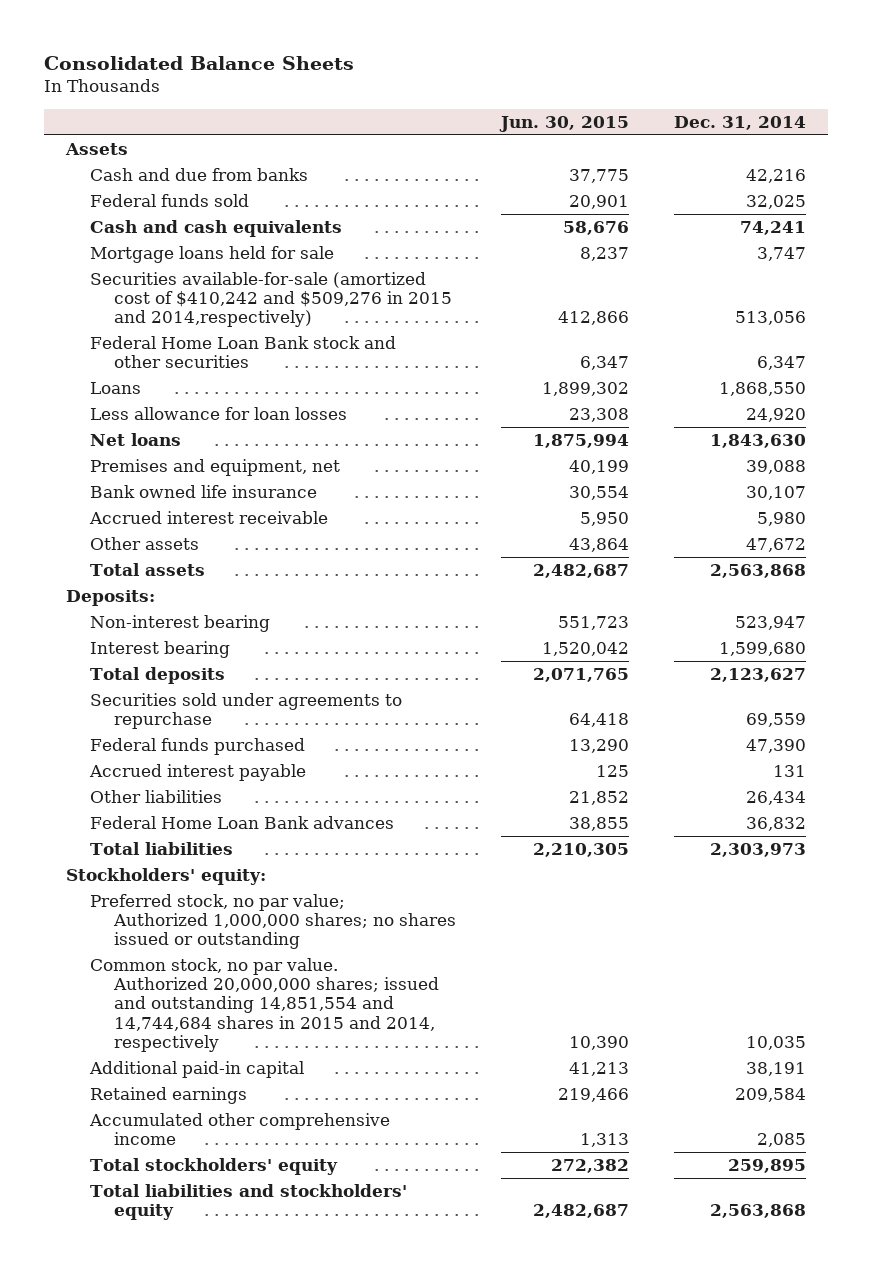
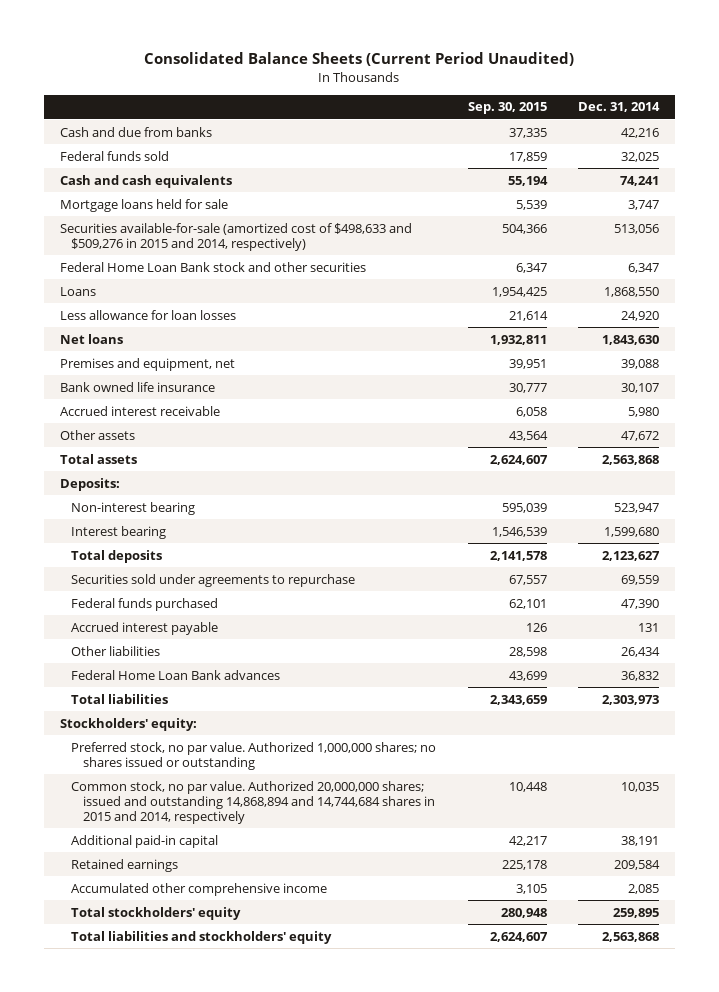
[43,55,354,70] Consolidated Balance Sheets -> [144,52,575,67] Consolidated Balance Sheets (Current Period Unaudited)
[498,115,629,132] Jun. 30, 2015 -> none
none -> [467,102,547,115] Sep. 30, 2015
[65,143,129,156] Assets -> none
[90,272,453,328] Securities available-for-sale (amortized cost of $410,242 and $509,276 in 2015 and 2014,respectively) -> [59,222,412,251] Securities available-for-sale (amortized cost of $498,633 and $509,276 in 2015 and 2014, respectively)
[90,894,457,950] Preferred stock, no par value; Authorized 1,000,000 shares; no shares issued or outstanding -> [71,741,437,770] Preferred stock, no par value. Authorized 1,000,000 shares; no shares issued or outstanding
[90,958,440,1052] Common stock, no par value. Authorized 20,000,000 shares; issued and outstanding 14,851,554 and 14,744,684 shares in 2015 and 2014, respectively -> [71,780,436,825] Common stock, no par value. Authorized 20,000,000 shares; issued and outstanding 14,868,894 and 14,744,684 shares in 2015 and 2014, respectively

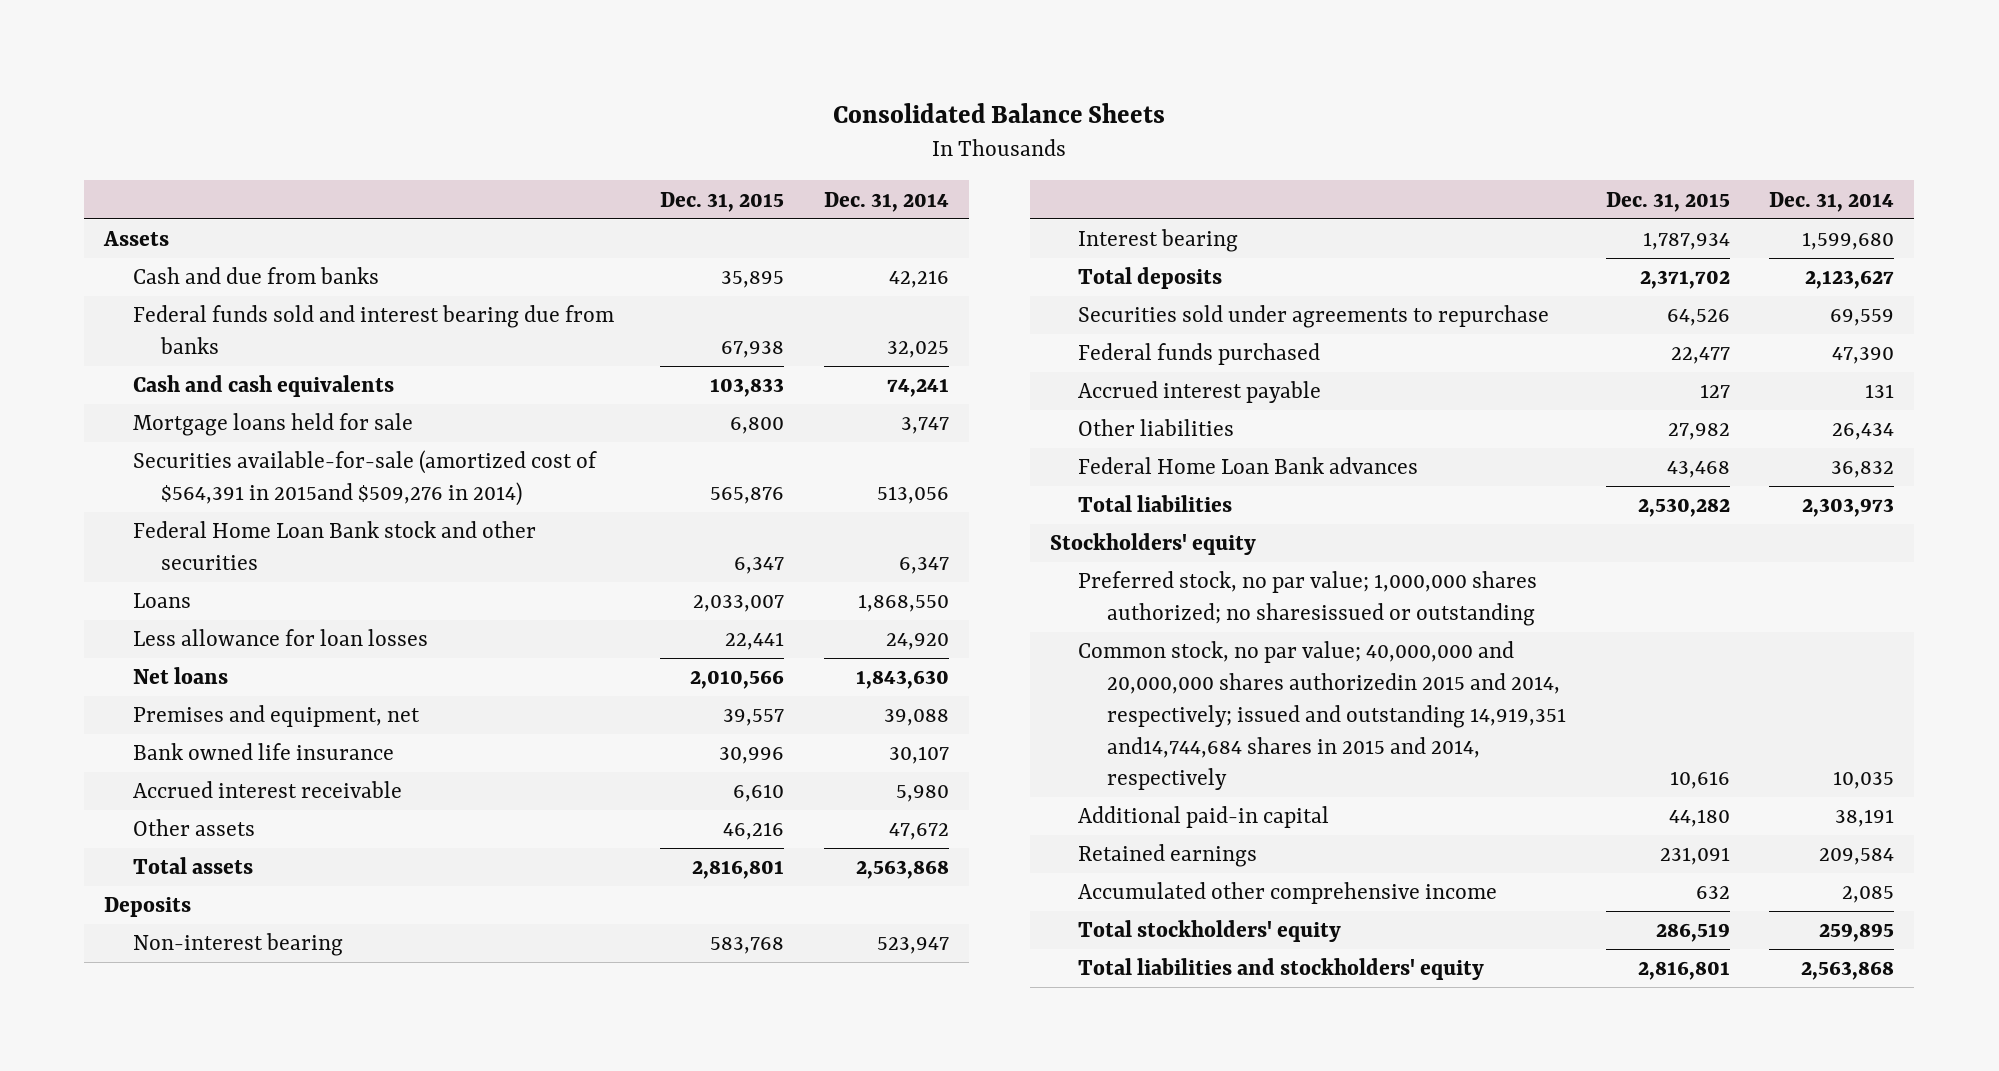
[144,52,575,67] Consolidated Balance Sheets (Current Period Unaudited) -> [833,102,1166,123] Consolidated Balance Sheets
[467,102,547,115] Sep. 30, 2015 -> none
none -> [659,191,784,212] Dec. 31, 2015
none -> [103,231,170,247] Assets
[59,150,169,161] Federal funds sold -> [132,305,614,354] Federal funds sold and interest bearing due from banks
[59,222,412,251] Securities available-for-sale (amortized cost of $498,633 and $509,276 in 2015 and 2014, respectively) -> [132,450,597,506] Securities available-for-sale (amortized cost of $564,391 in 2015and $509,276 in 2014)
[59,477,120,491] Deposits: -> [104,897,192,918] Deposits
[59,717,197,731] Stockholders' equity: -> [1050,533,1257,556] Stockholders' equity
[71,741,437,770] Preferred stock, no par value. Authorized 1,000,000 shares; no shares issued or outstanding -> [1078,571,1538,626] Preferred stock, no par value; 1,000,000 shares authorized; no sharesissued or outstanding
[71,780,436,825] Common stock, no par value. Authorized 20,000,000 shares; issued and outstanding 14,868,894 and 14,744,684 shares in 2015 and 2014, respectively -> [1078,641,1566,791] Common stock, no par value; 40,000,000 and 20,000,000 shares authorizedin 2015 and 2014, respectively; issued and outstanding 14,919,351 and14,744,684 shares in 2015 and 2014, respectively

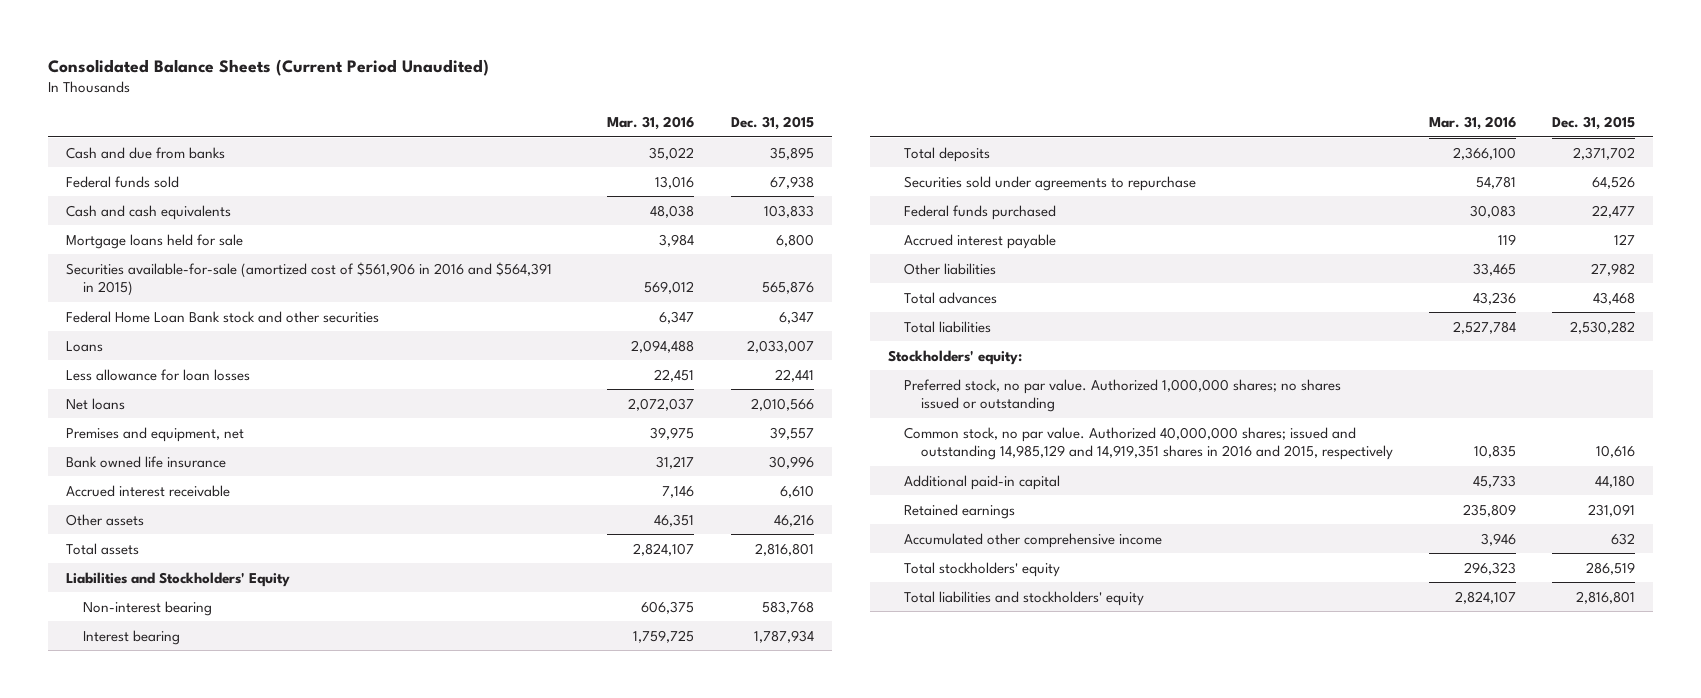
[833,102,1166,123] Consolidated Balance Sheets -> [48,58,490,76] Consolidated Balance Sheets (Current Period Unaudited)
[823,191,949,212] Dec. 31, 2014 -> none
none -> [607,115,695,130] Mar. 31, 2016
[103,231,170,247] Assets -> none
[132,305,614,354] Federal funds sold and interest bearing due from banks -> [66,175,180,188] Federal funds sold
[132,450,597,506] Securities available-for-sale (amortized cost of $564,391 in 2015and $509,276 in 2014) -> [66,261,553,297] Securities available-for-sale (amortized cost of $561,906 in 2016 and $564,391 in 2015)
[104,897,192,918] Deposits -> none
none -> [66,571,291,587] Liabilities and Stockholders' Equity
[1078,457,1419,475] Federal Home Loan Bank advances -> [904,291,998,304] Total advances
[1050,533,1257,556] Stockholders' equity -> [887,349,1022,365] Stockholders' equity:
[1078,571,1538,626] Preferred stock, no par value; 1,000,000 shares authorized; no sharesissued or outstanding -> [904,378,1342,413] Preferred stock, no par value. Authorized 1,000,000 shares; no shares issued or outstanding
[1078,641,1566,791] Common stock, no par value; 40,000,000 and 20,000,000 shares authorizedin 2015 and 2014, respectively; issued and outstanding 14,919,351 and14,744,684 shares in 2015 and 2014, respectively -> [904,426,1393,461] Common stock, no par value. Authorized 40,000,000 shares; issued and outstanding 14,985,129 and 14,919,351 shares in 2016 and 2015, respectively

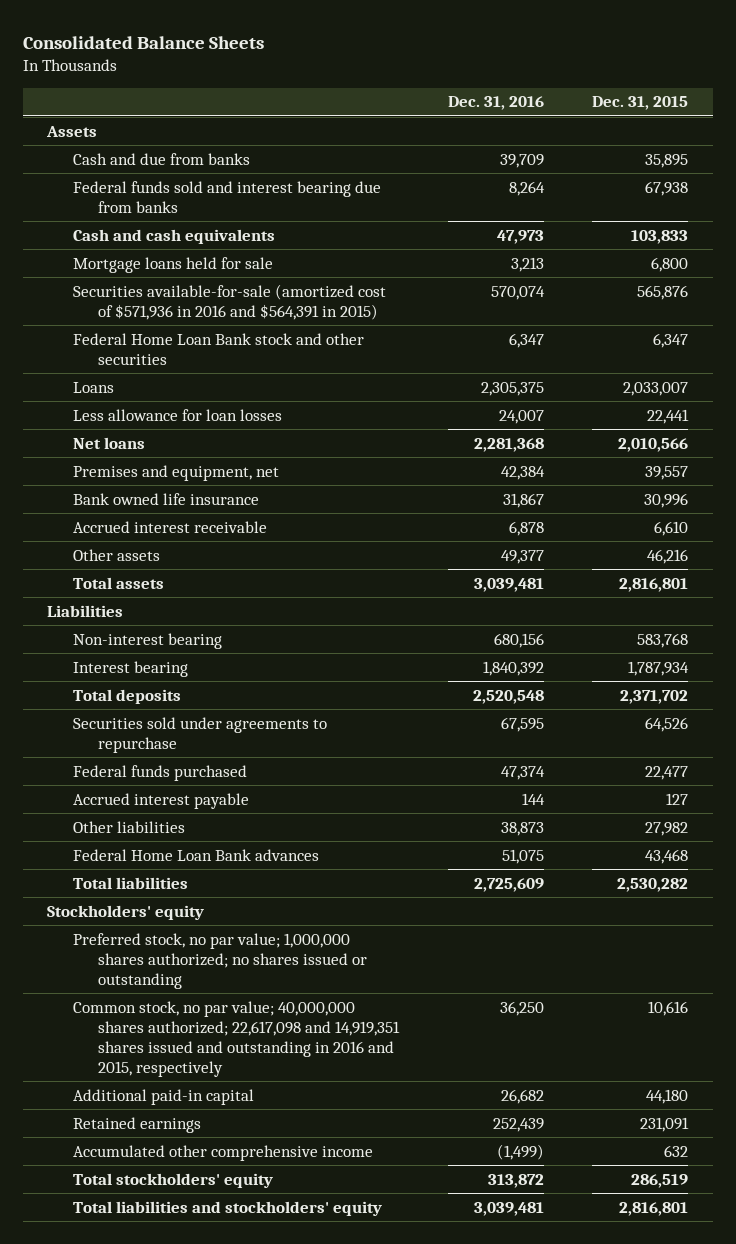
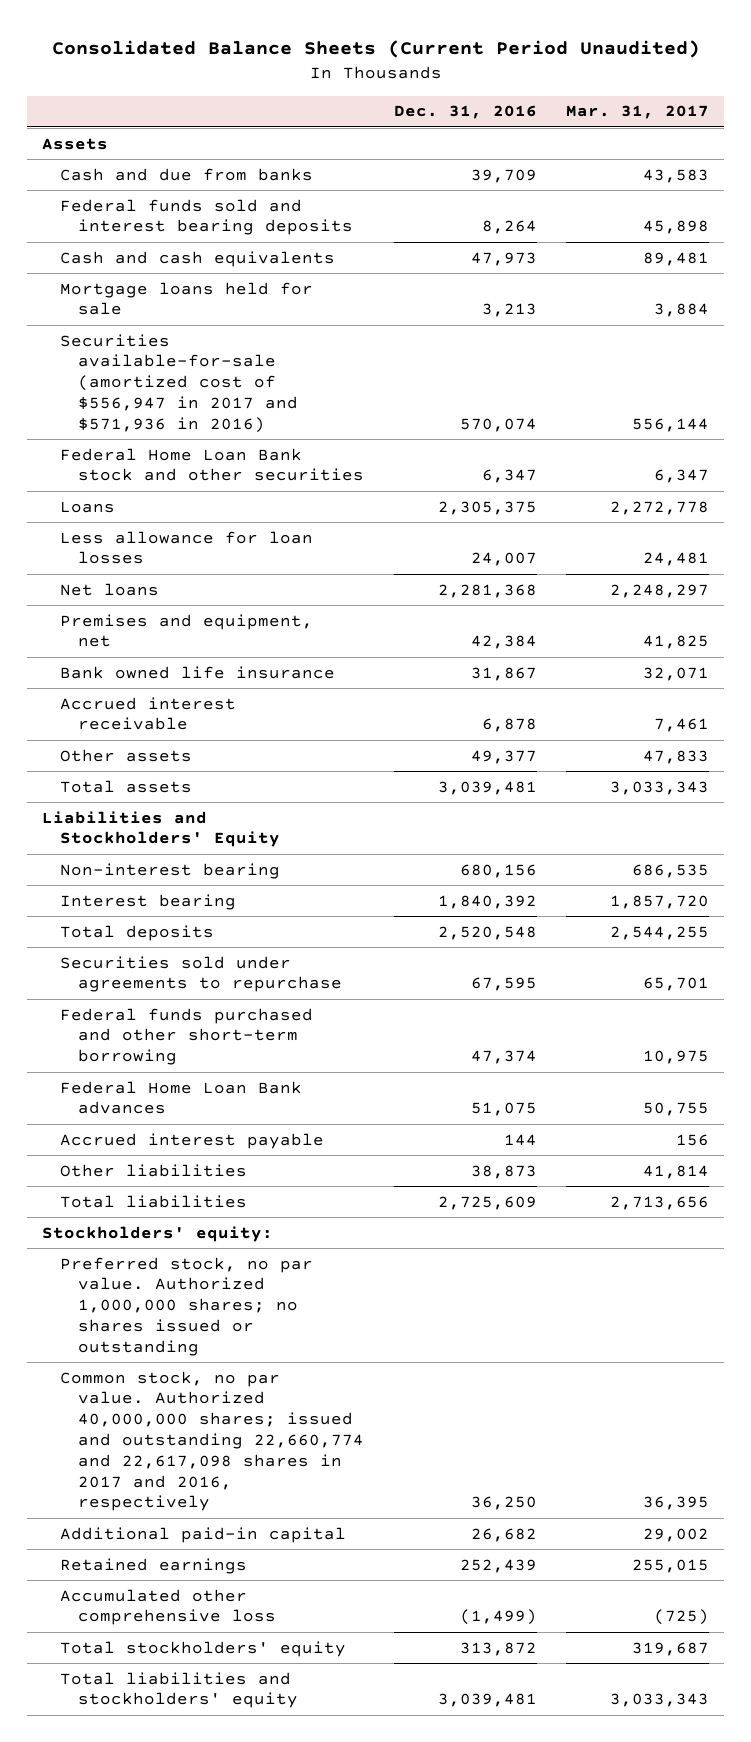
[22,35,264,49] Consolidated Balance Sheets -> [51,40,700,59] Consolidated Balance Sheets (Current Period Unaudited)
[592,96,689,111] Dec. 31, 2015 -> none
none -> [566,105,710,120] Mar. 31, 2017
[72,180,381,213] Federal funds sold and interest bearing due from banks -> [60,198,354,236] Federal funds sold and interest bearing deposits
[72,283,386,320] Securities available-for-sale (amortized cost of $571,936 in 2016 and $564,391 in 2015) -> [60,333,299,433] Securities available-for-sale (amortized cost of $556,947 in 2017 and $571,936 in 2016)
[47,604,124,617] Liabilities -> [41,810,281,848] Liabilities and Stockholders' Equity
[72,764,247,781] Federal funds purchased -> [60,1007,314,1066] Federal funds purchased and other short-term borrowing
[72,848,319,861] Federal Home Loan Bank advances -> [60,1080,303,1115] Federal Home Loan Bank advances
[47,904,205,920] Stockholders' equity -> [41,1225,273,1242] Stockholders' equity:
[72,932,367,989] Preferred stock, no par value; 1,000,000 shares authorized; no shares issued or outstanding -> [60,1256,314,1356] Preferred stock, no par value. Authorized 1,000,000 shares; no shares issued or outstanding
[72,1000,400,1077] Common stock, no par value; 40,000,000 shares authorized; 22,617,098 and 14,919,351 shares issued and outstanding in 2016 and 2015, respectively -> [60,1370,365,1512] Common stock, no par value. Authorized 40,000,000 shares; issued and outstanding 22,660,774 and 22,617,098 shares in 2017 and 2016, respectively
[72,1144,373,1161] Accumulated other comprehensive income -> [60,1588,277,1626] Accumulated other comprehensive loss

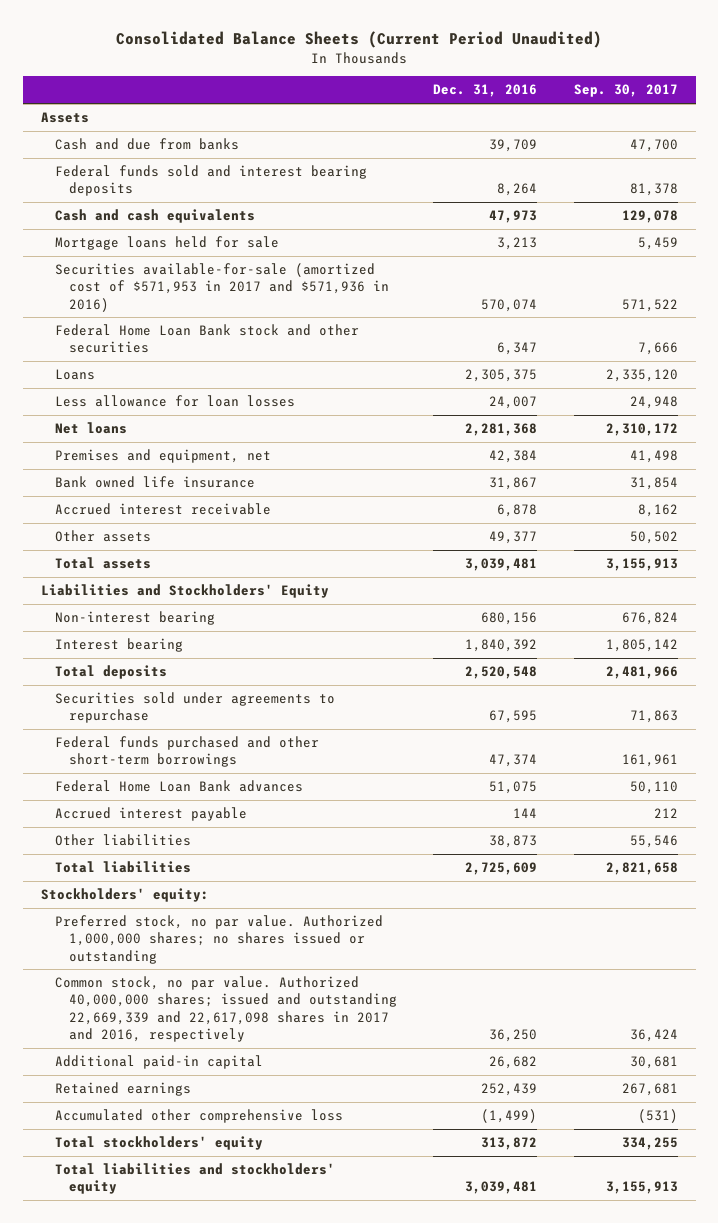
[566,105,710,120] Mar. 31, 2017 -> none
none -> [573,84,678,98] Sep. 30, 2017
[60,333,299,433] Securities available-for-sale (amortized cost of $556,947 in 2017 and $571,936 in 2016) -> [54,263,390,312] Securities available-for-sale (amortized cost of $571,953 in 2017 and $571,936 in 2016)
[60,1007,314,1066] Federal funds purchased and other short-term borrowing -> [54,736,319,768] Federal funds purchased and other short-term borrowings
[60,1370,365,1512] Common stock, no par value. Authorized 40,000,000 shares; issued and outstanding 22,660,774 and 22,617,098 shares in 2017 and 2016, respectively -> [54,976,398,1042] Common stock, no par value. Authorized 40,000,000 shares; issued and outstanding 22,669,339 and 22,617,098 shares in 2017 and 2016, respectively

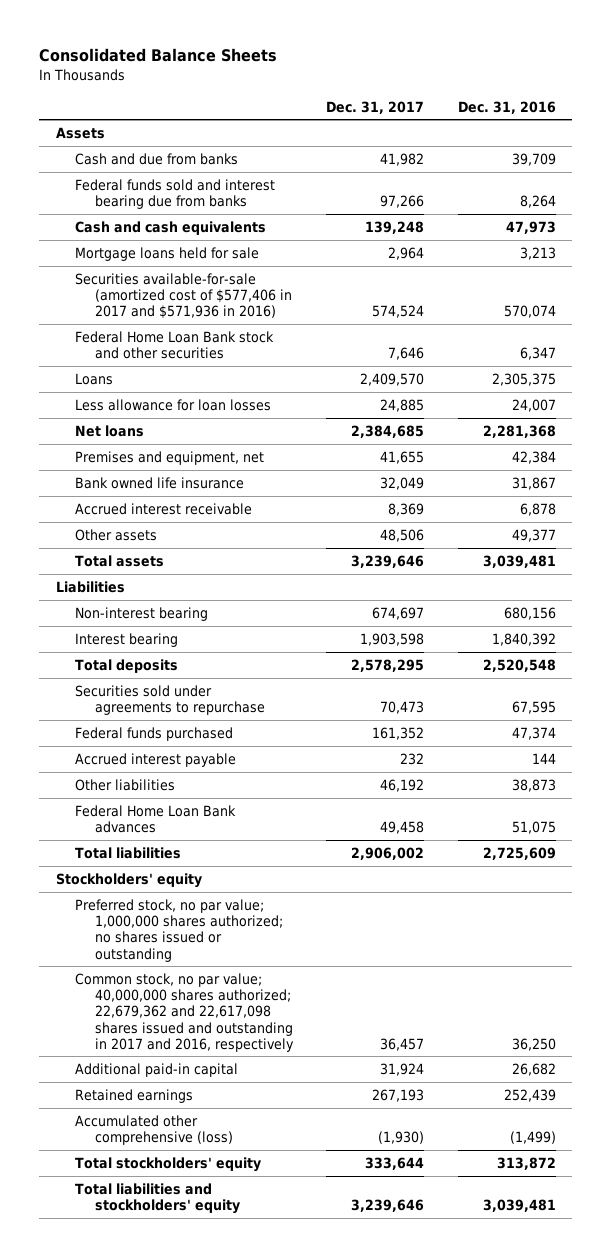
[116,31,603,49] Consolidated Balance Sheets (Current Period Unaudited) -> [38,47,277,62] Consolidated Balance Sheets
[573,84,678,98] Sep. 30, 2017 -> none
none -> [326,100,425,114] Dec. 31, 2017
[54,165,367,197] Federal funds sold and interest bearing deposits -> [75,179,276,210] Federal funds sold and interest bearing due from banks
[54,263,390,312] Securities available-for-sale (amortized cost of $571,953 in 2017 and $571,936 in 2016) -> [75,273,292,320] Securities available-for-sale (amortized cost of $577,406 in 2017 and $571,936 in 2016)
[40,584,329,599] Liabilities and Stockholders' Equity -> [55,581,125,594] Liabilities
[54,736,319,768] Federal funds purchased and other short-term borrowings -> [75,727,234,742] Federal funds purchased
[54,780,303,793] Federal Home Loan Bank advances -> [75,805,237,834] Federal Home Loan Bank advances
[40,888,209,903] Stockholders' equity: -> [55,873,202,889] Stockholders' equity
[54,915,383,964] Preferred stock, no par value. Authorized 1,000,000 shares; no shares issued or outstanding -> [75,899,283,962] Preferred stock, no par value; 1,000,000 shares authorized; no shares issued or outstanding
[54,976,398,1042] Common stock, no par value. Authorized 40,000,000 shares; issued and outstanding 22,669,339 and 22,617,098 shares in 2017 and 2016, respectively -> [75,973,294,1052] Common stock, no par value; 40,000,000 shares authorized; 22,679,362 and 22,617,098 shares issued and outstanding in 2017 and 2016, respectively
[54,1109,343,1124] Accumulated other comprehensive loss -> [75,1115,233,1146] Accumulated other comprehensive (loss)

